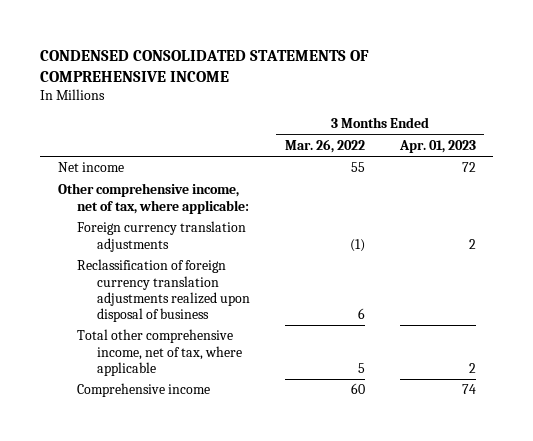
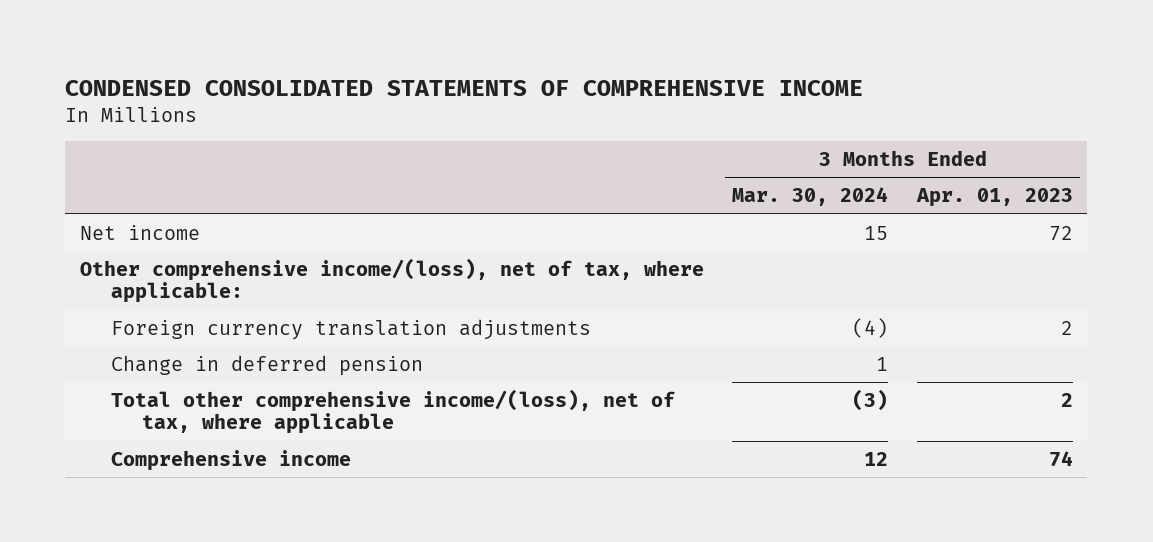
[284,138,365,153] Mar. 26, 2022 -> none
none -> [732,187,889,207] Mar. 30, 2024
[57,183,250,214] Other comprehensive income, net of tax, where applicable: -> [79,257,704,304] Other comprehensive income/(loss), net of tax, where applicable:
[77,259,251,323] Reclassification of foreign currency translation adjustments realized upon disposal of business -> none
none -> [110,354,423,376] Change in deferred pension
[77,329,243,376] Total other comprehensive income, net of tax, where applicable -> [110,388,675,435] Total other comprehensive income/(loss), net of tax, where applicable

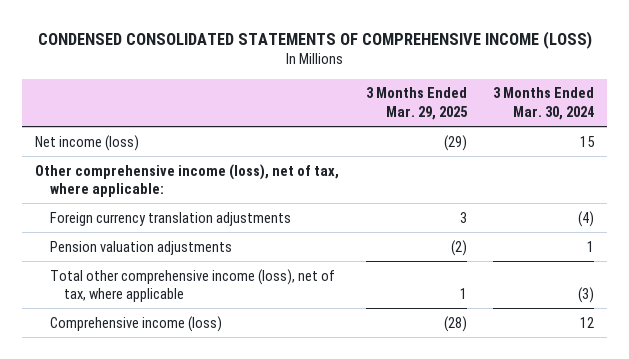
[65,79,864,96] CONDENSED CONSOLIDATED STATEMENTS OF COMPREHENSIVE INCOME -> [37,30,592,49] CONDENSED CONSOLIDATED STATEMENTS OF COMPREHENSIVE INCOME (LOSS)
[915,188,1073,208] Apr. 01, 2023 -> none
none -> [365,87,468,120] 3 Months Ended Mar. 29, 2025
[79,224,200,240] Net income -> [35,134,140,151] Net income (loss)
[79,257,704,304] Other comprehensive income/(loss), net of tax, where applicable: -> [35,163,340,197] Other comprehensive income (loss), net of tax, where applicable:
[110,354,423,376] Change in deferred pension -> [49,240,232,255] Pension valuation adjustments
[110,388,675,435] Total other comprehensive income/(loss), net of tax, where applicable -> [49,268,335,302] Total other comprehensive income (loss), net of tax, where applicable
[110,449,351,471] Comprehensive income -> [49,315,222,332] Comprehensive income (loss)

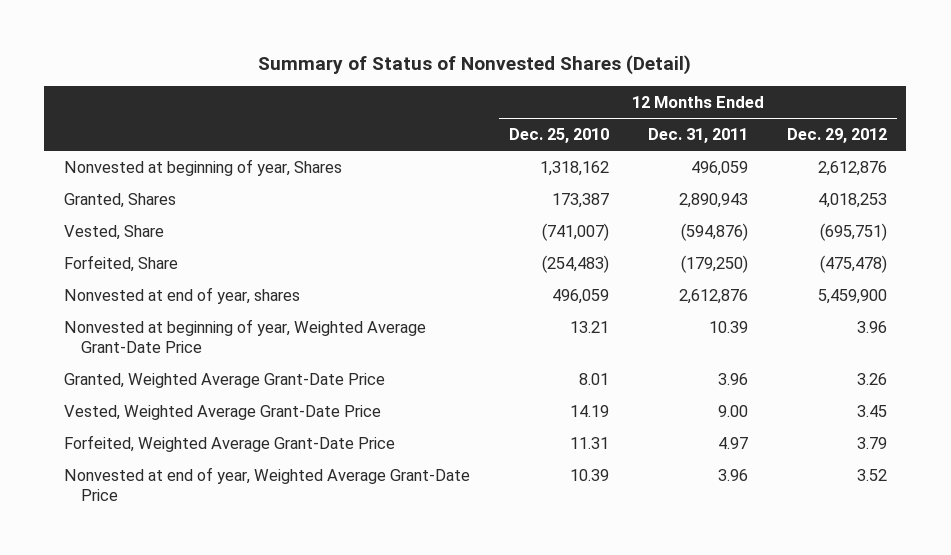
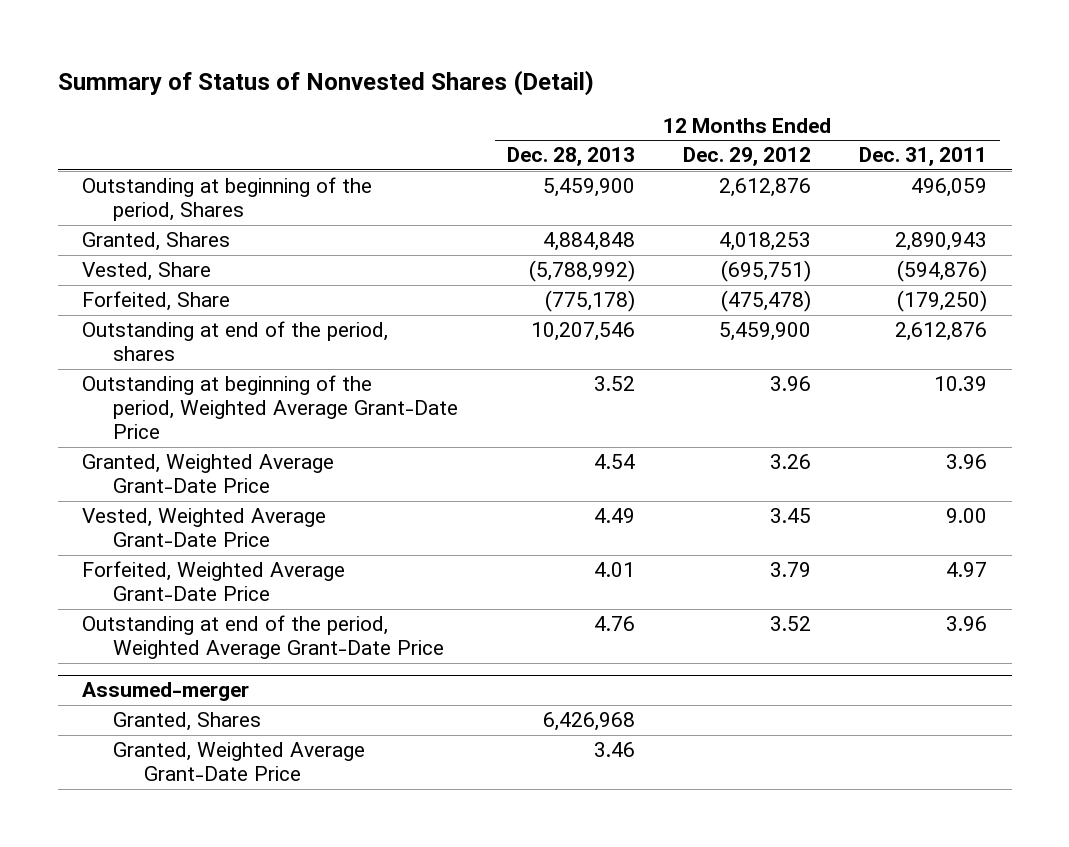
[508,128,609,144] Dec. 25, 2010 -> none
none -> [506,147,635,167] Dec. 28, 2013
[63,158,342,176] Nonvested at beginning of year, Shares -> [82,177,373,222] Outstanding at beginning of the period, Shares
[63,286,300,304] Nonvested at end of year, shares -> [82,321,389,362] Outstanding at end of the period, shares
[63,318,426,353] Nonvested at beginning of year, Weighted Average Grant-Date Price -> [82,375,459,440] Outstanding at beginning of the period, Weighted Average Grant-Date Price
[63,466,470,501] Nonvested at end of year, Weighted Average Grant-Date Price -> [82,615,445,660] Outstanding at end of the period, Weighted Average Grant-Date Price
none -> [82,682,250,702] Assumed-merger
none -> [113,712,262,732] Granted, Shares
none -> [113,742,366,782] Granted, Weighted Average Grant-Date Price

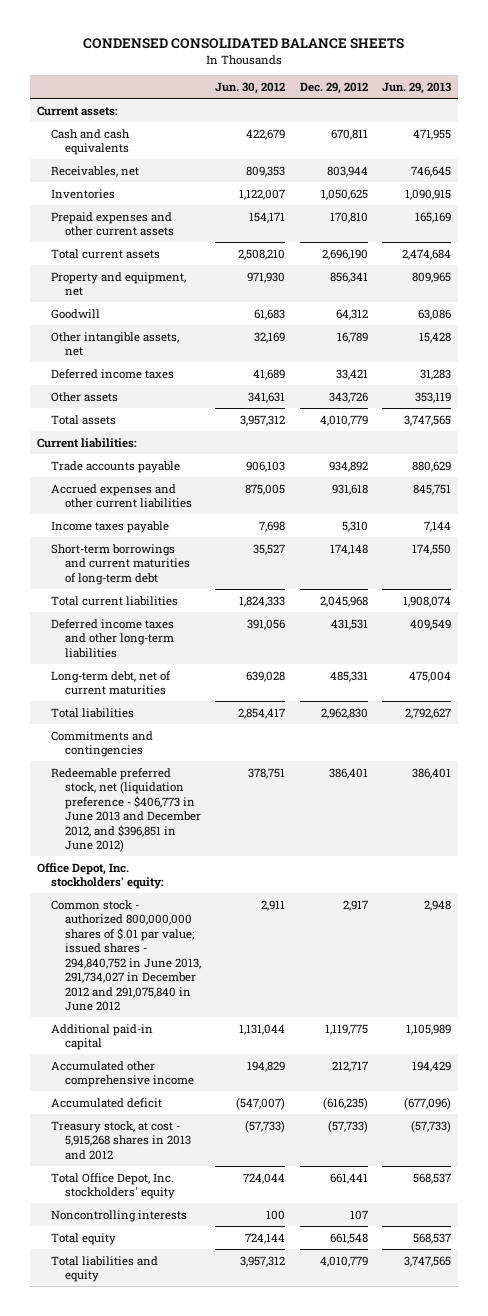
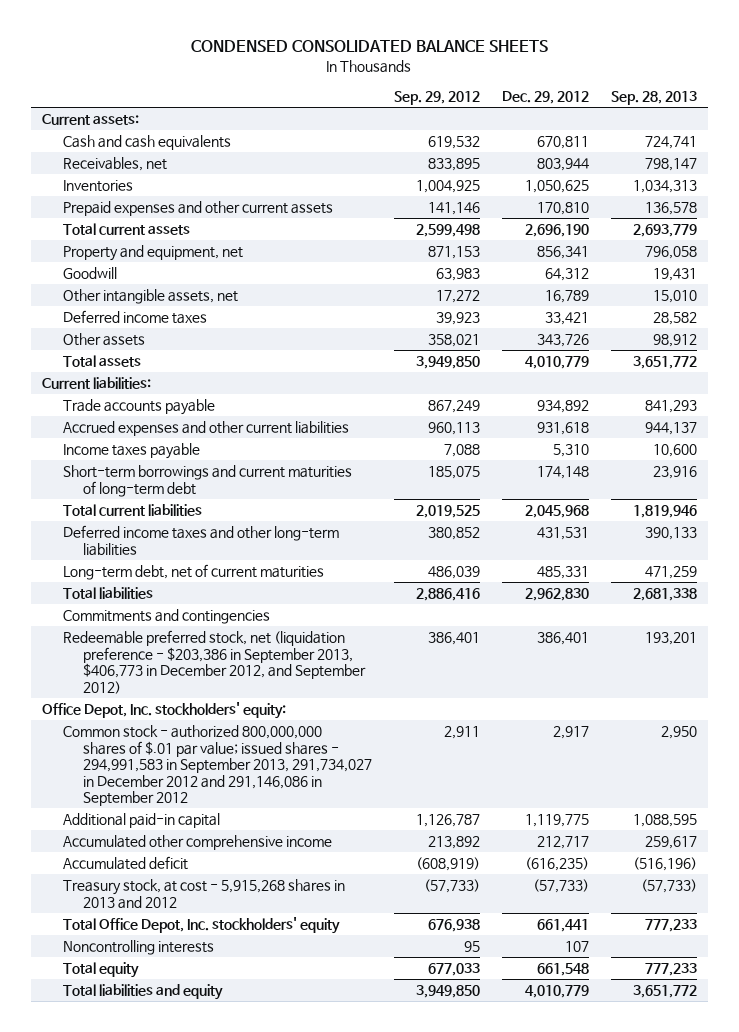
[215,81,286,94] Jun. 30, 2012 -> none
[381,81,451,94] Jun. 29, 2013 -> none
none -> [394,91,481,106] Sep. 29, 2012
none -> [610,91,697,106] Sep. 28, 2013
[50,767,201,853] Redeemable preferred stock, net (liquidation preference - $406,773 in June 2013 and December 2012, and $396,851 in June 2012) -> [62,629,367,694] Redeemable preferred stock, net (liquidation preference - $203,386 in September 2013, $406,773 in December 2012, and September 2012)
[50,899,201,1012] Common stock - authorized 800,000,000 shares of $.01 par value; issued shares - 294,840,752 in June 2013, 291,734,027 in December 2012 and 291,075,840 in June 2012 -> [62,724,373,807] Common stock - authorized 800,000,000 shares of $.01 par value; issued shares - 294,991,583 in September 2013, 291,734,027 in December 2012 and 291,146,086 in September 2012

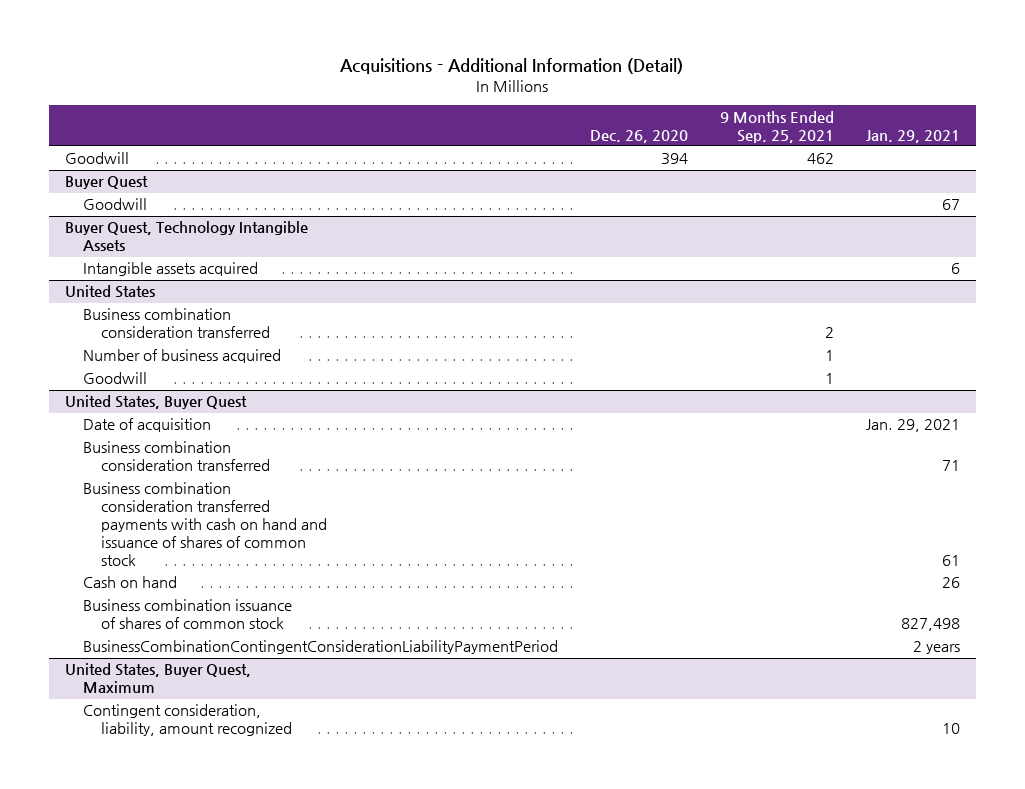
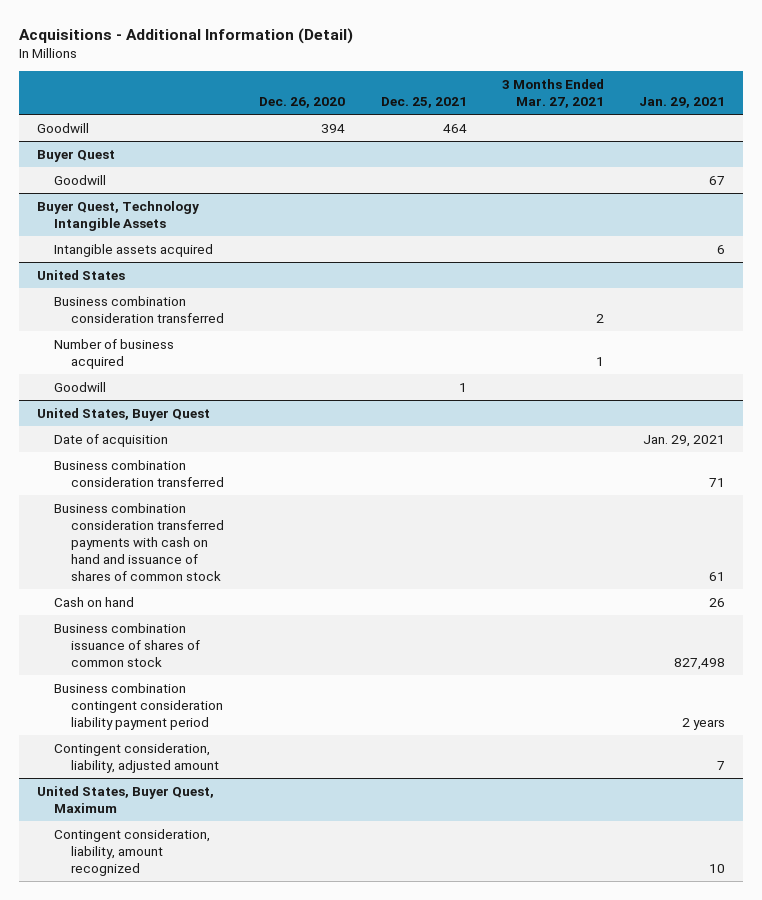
[719,110,834,143] 9 Months Ended Sep. 25, 2021 -> none
none -> [380,96,467,108] Dec. 25, 2021
none -> [501,78,604,108] 3 Months Ended Mar. 27, 2021
[82,640,558,655] BusinessCombinationContingentConsiderationLiabilityPaymentPeriod -> [53,682,223,730] Business combination contingent consideration liability payment period
none -> [53,742,219,773] Contingent consideration, liability, adjusted amount

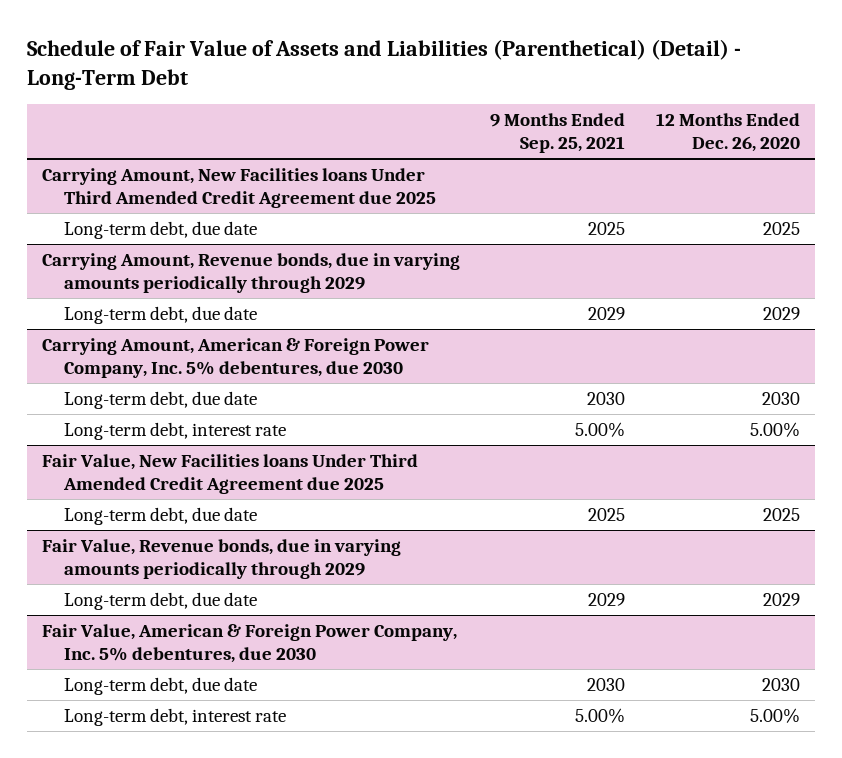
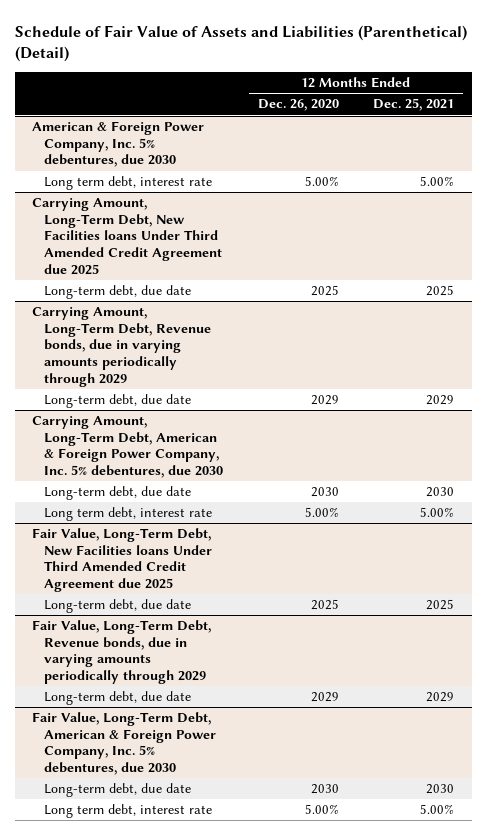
[26,39,741,91] Schedule of Fair Value of Assets and Liabilities (Parenthetical) (Detail) - Long-Term Debt -> [15,24,468,63] Schedule of Fair Value of Assets and Liabilities (Parenthetical) (Detail)
[490,113,626,154] 9 Months Ended Sep. 25, 2021 -> none
none -> [373,98,455,112] Dec. 25, 2021
none -> [32,121,205,168] American & Foreign Power Company, Inc. 5% debentures, due 2030
none -> [44,176,213,191] Long term debt, interest rate
[41,168,437,209] Carrying Amount, New Facilities loans Under Third Amended Credit Agreement due 2025 -> [32,198,223,275] Carrying Amount, Long-Term Debt, New Facilities loans Under Third Amended Credit Agreement due 2025
[41,253,460,294] Carrying Amount, Revenue bonds, due in varying amounts periodically through 2029 -> [32,307,212,387] Carrying Amount, Long-Term Debt, Revenue bonds, due in varying amounts periodically through 2029
[41,338,429,379] Carrying Amount, American & Foreign Power Company, Inc. 5% debentures, due 2030 -> [32,416,224,479] Carrying Amount, Long-Term Debt, American & Foreign Power Company, Inc. 5% debentures, due 2030
[64,422,287,441] Long-term debt, interest rate -> [44,507,213,522] Long term debt, interest rate
[41,454,418,495] Fair Value, New Facilities loans Under Third Amended Credit Agreement due 2025 -> [32,528,213,593] Fair Value, Long-Term Debt, New Facilities loans Under Third Amended Credit Agreement due 2025
[41,539,401,580] Fair Value, Revenue bonds, due in varying amounts periodically through 2029 -> [32,620,212,685] Fair Value, Long-Term Debt, Revenue bonds, due in varying amounts periodically through 2029
[41,624,457,664] Fair Value, American & Foreign Power Company, Inc. 5% debentures, due 2030 -> [32,712,217,776] Fair Value, Long-Term Debt, American & Foreign Power Company, Inc. 5% debentures, due 2030
[64,708,287,727] Long-term debt, interest rate -> [44,804,213,819] Long term debt, interest rate

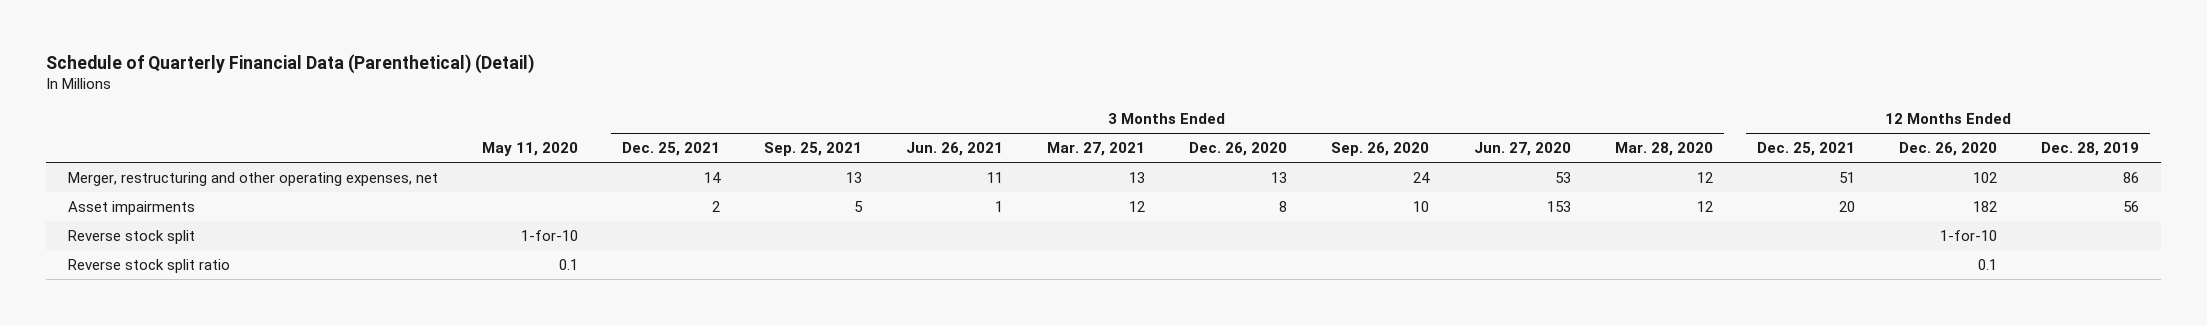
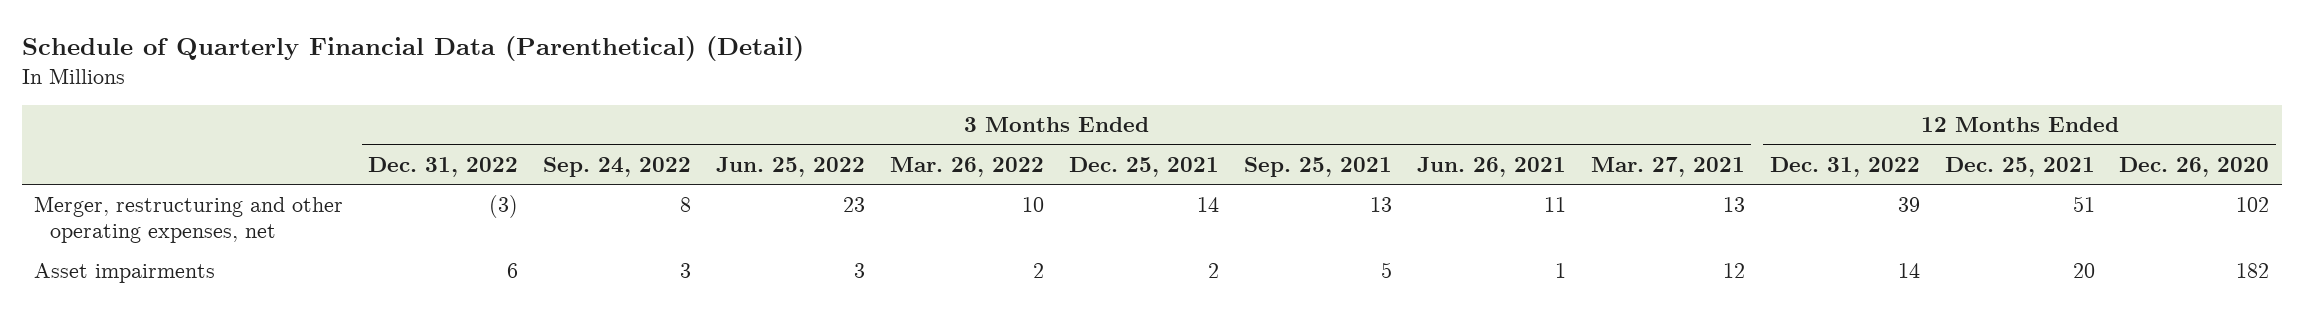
[481,142,578,157] May 11, 2020 -> none
[1189,142,1288,157] Dec. 26, 2020 -> none
[1331,142,1430,157] Sep. 26, 2020 -> none
[1473,142,1571,157] Jun. 27, 2020 -> none
[1614,142,1713,157] Mar. 28, 2020 -> none
[2040,142,2139,157] Dec. 28, 2019 -> none
none -> [368,156,519,177] Dec. 31, 2022
none -> [543,156,692,177] Sep. 24, 2022
none -> [716,156,866,177] Jun. 25, 2022
none -> [890,156,1045,177] Mar. 26, 2022
none -> [1769,156,1920,177] Dec. 31, 2022
[67,229,195,244] Reverse stock split -> none
[67,258,230,273] Reverse stock split ratio -> none

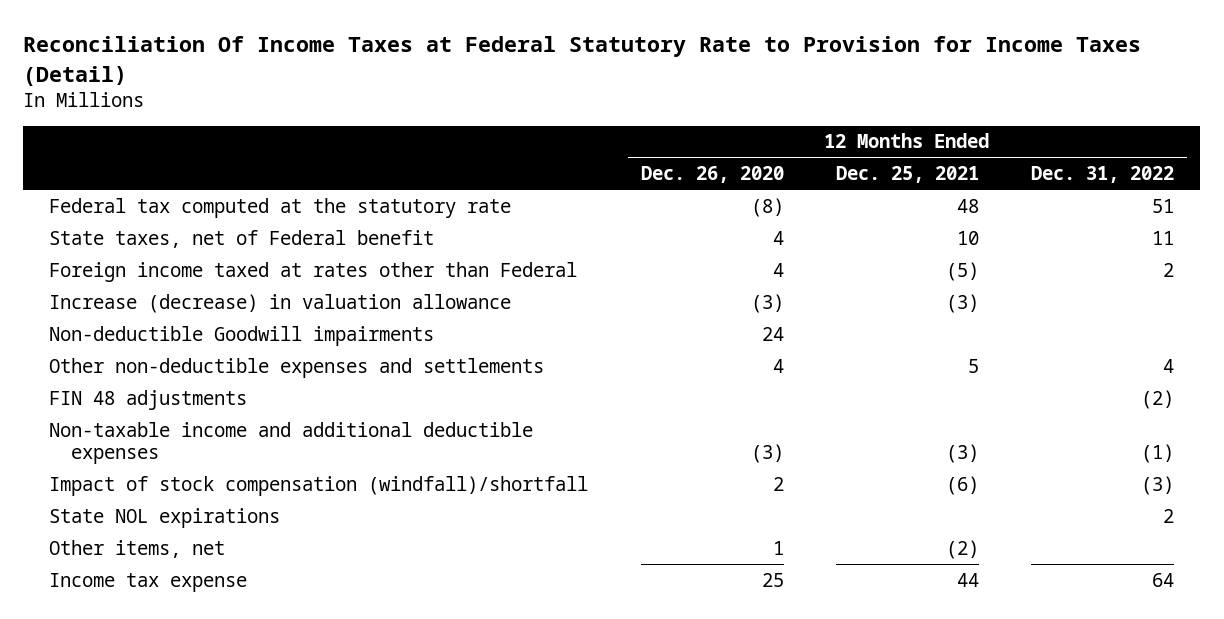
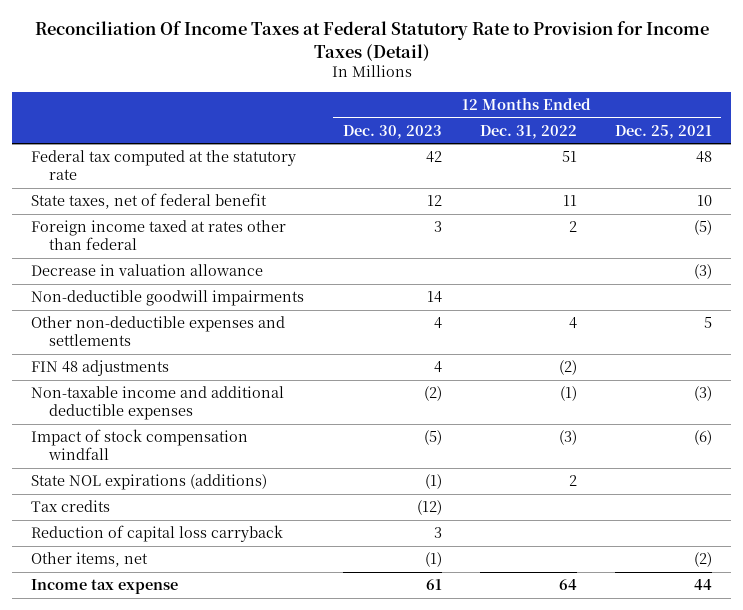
[640,166,784,184] Dec. 26, 2020 -> none
none -> [342,124,442,139] Dec. 30, 2023
[49,229,435,248] State taxes, net of Federal benefit -> [31,193,268,210] State taxes, net of federal benefit
[49,261,578,282] Foreign income taxed at rates other than Federal -> [31,220,287,251] Foreign income taxed at rates other than federal
[49,293,512,313] Increase (decrease) in valuation allowance -> [31,264,264,277] Decrease in valuation allowance
[49,325,435,346] Non-deductible Goodwill impairments -> [31,290,305,307] Non-deductible goodwill impairments
[49,475,589,496] Impact of stock compensation (windfall)/shortfall -> [31,429,249,461] Impact of stock compensation windfall
[49,507,281,528] State NOL expirations -> [31,474,268,491] State NOL expirations (additions)
none -> [31,500,111,513] Tax credits
none -> [31,525,284,543] Reduction of capital loss carryback

